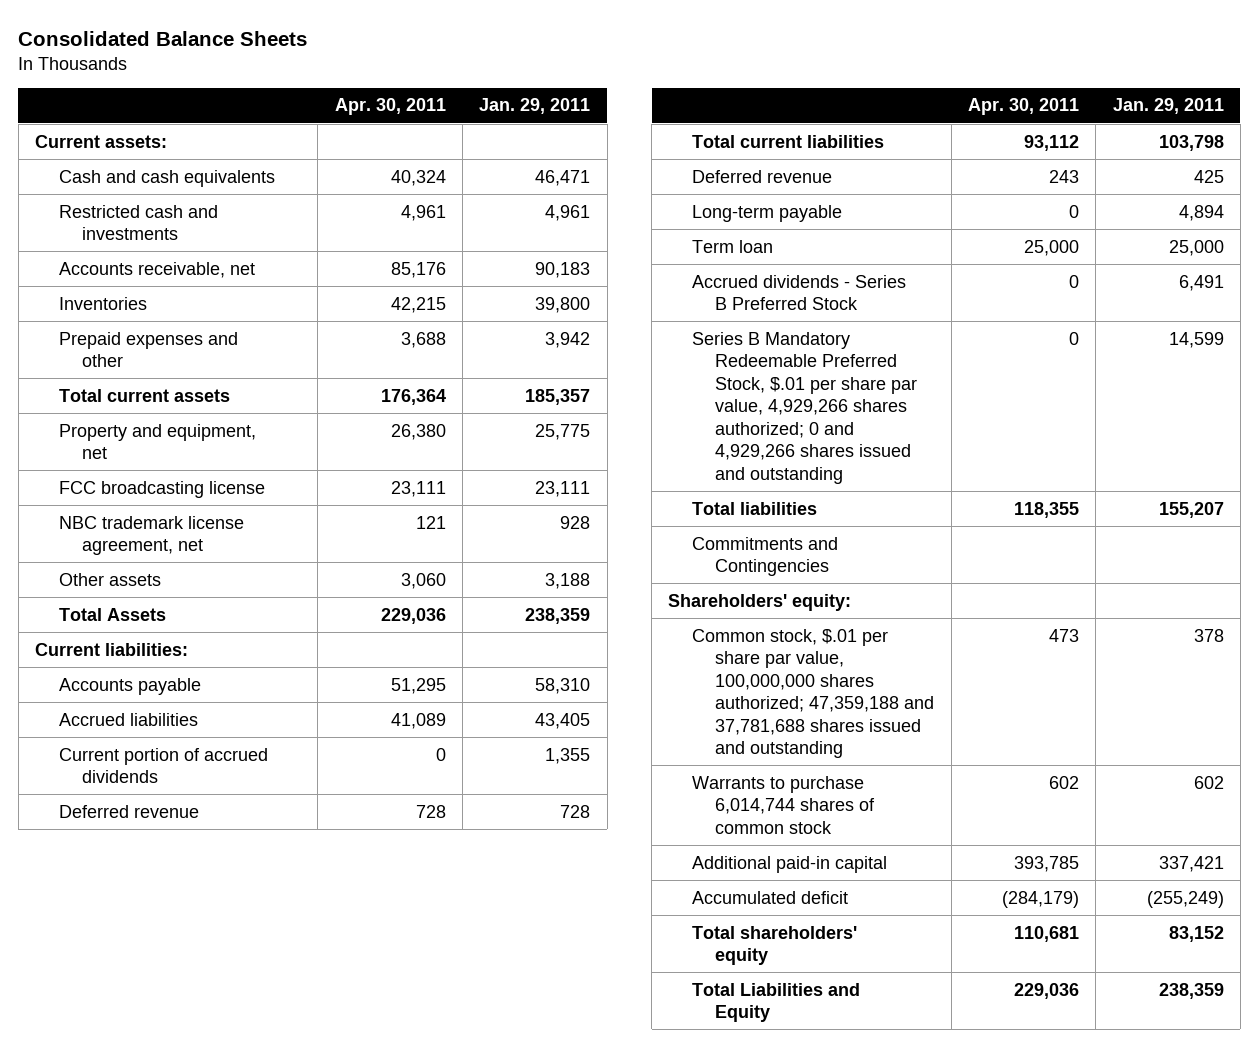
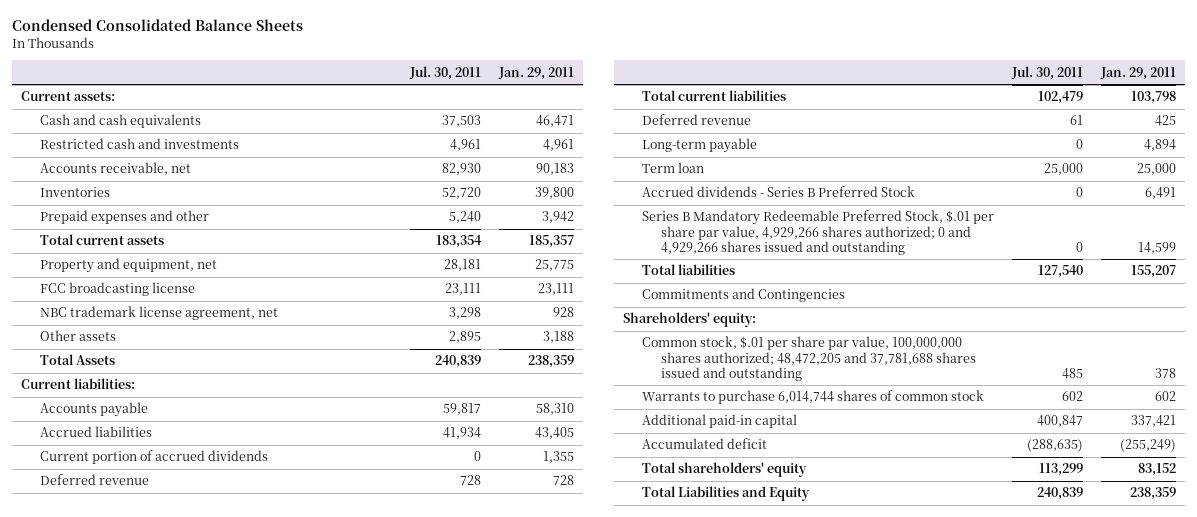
[18,30,308,46] Consolidated Balance Sheets -> [12,19,304,32] Condensed Consolidated Balance Sheets
[334,98,446,116] Apr. 30, 2011 -> none
none -> [409,65,482,80] Jul. 30, 2011
[691,628,935,759] Common stock, $.01 per share par value, 100,000,000 shares authorized; 47,359,188 and 37,781,688 shares issued and outstanding -> [641,336,976,381] Common stock, $.01 per share par value, 100,000,000 shares authorized; 48,472,205 and 37,781,688 shares issued and outstanding

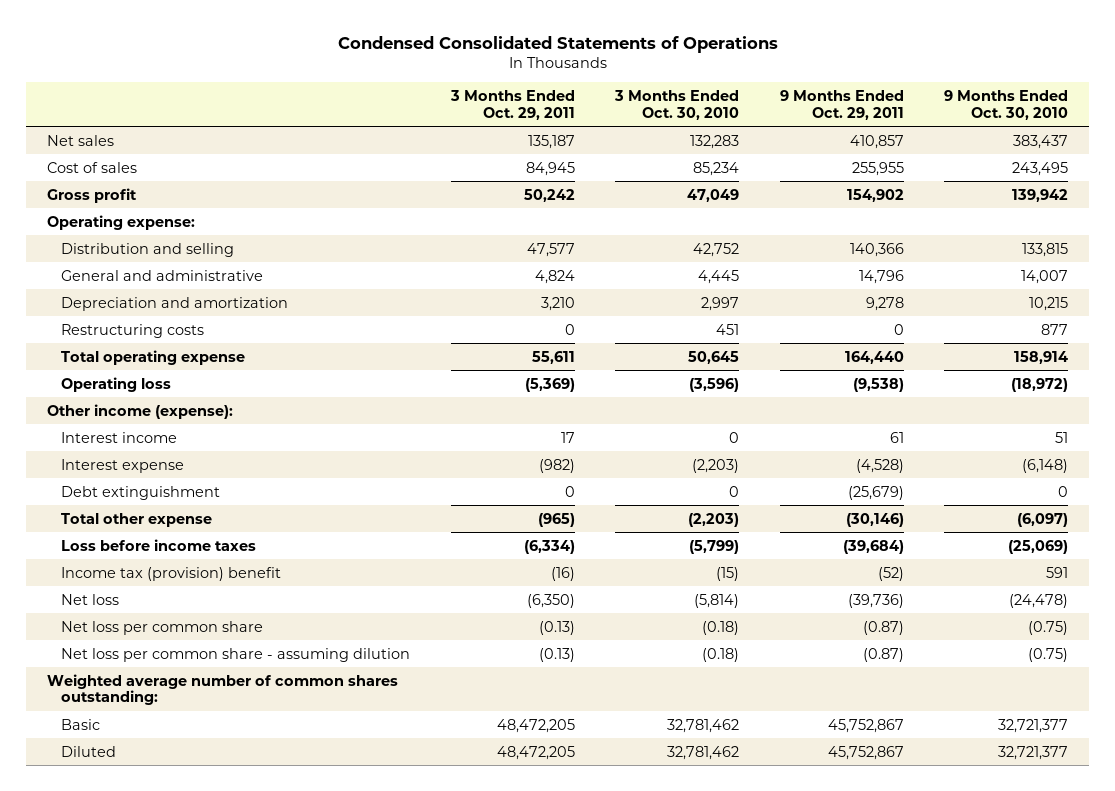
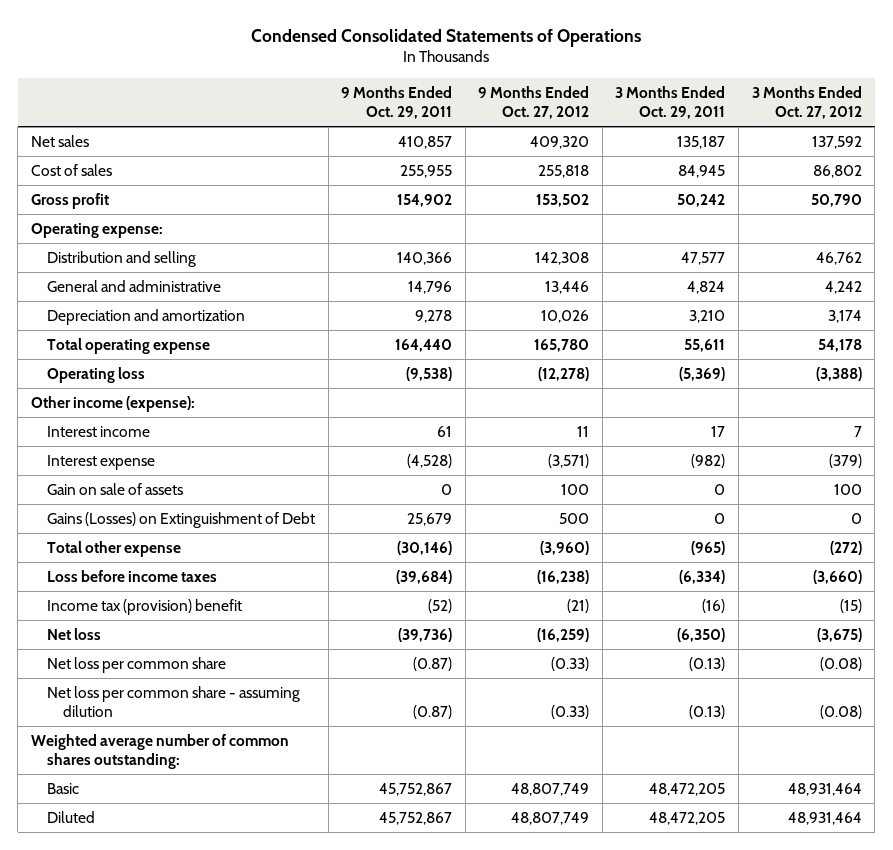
[614,89,740,120] 3 Months Ended Oct. 30, 2010 -> none
[944,89,1069,120] 9 Months Ended Oct. 30, 2010 -> none
none -> [478,85,590,119] 9 Months Ended Oct. 27, 2012
none -> [751,85,862,119] 3 Months Ended Oct. 27, 2012
[60,323,204,338] Restructuring costs -> none
none -> [46,482,183,495] Gain on sale of assets
[60,485,220,500] Debt extinguishment -> [46,511,315,528] Gains (Losses) on Extinguishment of Debt
[847,485,904,500] (25,679) -> [407,512,453,526] 25,679

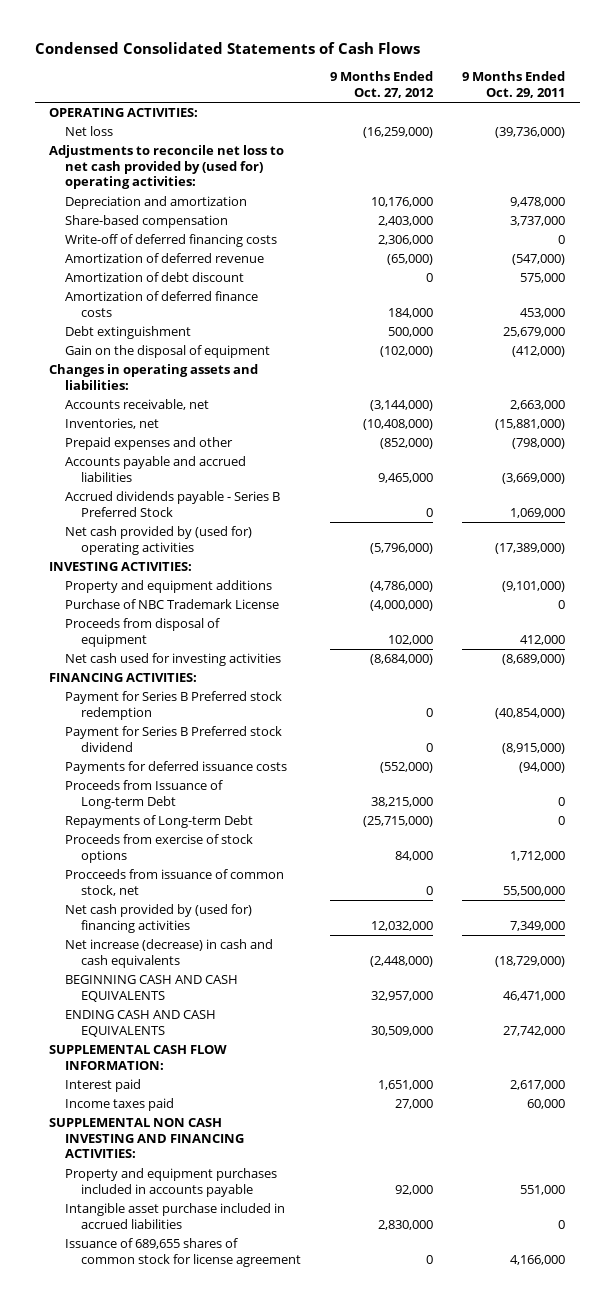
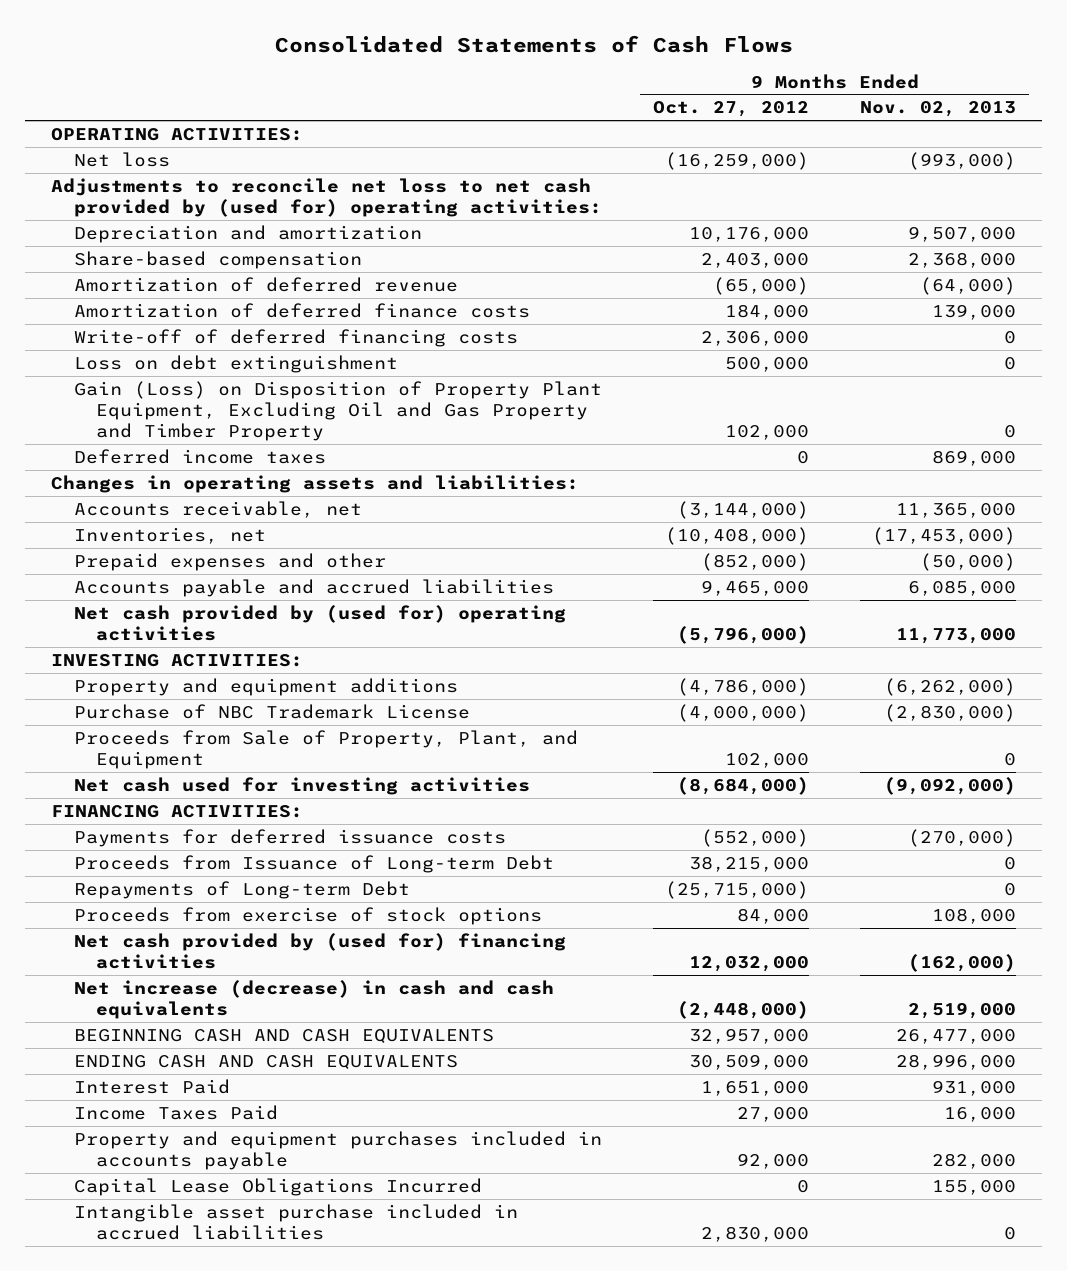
[34,42,420,55] Condensed Consolidated Statements of Cash Flows -> [274,34,793,53] Consolidated Statements of Cash Flows
[461,71,565,98] 9 Months Ended Oct. 29, 2011 -> none
none -> [860,101,1017,118] Nov. 02, 2013
[64,272,244,283] Amortization of debt discount -> none
[64,234,277,248] Write-off of deferred financing costs -> [73,328,518,347] Write-off of deferred financing costs
[64,326,191,340] Debt extinguishment -> [73,354,398,373] Loss on debt extinguishment
[64,345,270,359] Gain on the disposal of equipment -> [73,380,602,442] Gain (Loss) on Disposition of Property Plant Equipment, Excluding Oil and Gas Property and Timber Property
[379,346,433,358] (102,000) -> [725,425,810,441] 102,000
none -> [73,448,326,464] Deferred income taxes
[64,491,280,517] Accrued dividends payable - Series B Preferred Stock -> none
[64,618,220,647] Proceeds from disposal of equipment -> [73,729,578,770] Proceeds from Sale of Property, Plant, and Equipment
[64,691,282,720] Payment for Series B Preferred stock redemption -> none
[64,726,282,752] Payment for Series B Preferred stock dividend -> none
[64,869,284,896] Procceeds from issuance of common stock, net -> none
[49,1045,228,1070] SUPPLEMENTAL CASH FLOW INFORMATION: -> none
[49,1118,244,1159] SUPPLEMENTAL NON CASH INVESTING AND FINANCING ACTIVITIES: -> none
[64,1079,141,1093] Interest paid -> [73,1078,230,1094] Interest Paid
[64,1098,174,1112] Income taxes paid -> [73,1104,278,1120] Income Taxes Paid
none -> [73,1177,482,1196] Capital Lease Obligations Incurred
[64,1238,301,1267] Issuance of 689,655 shares of common stock for license agreement -> none

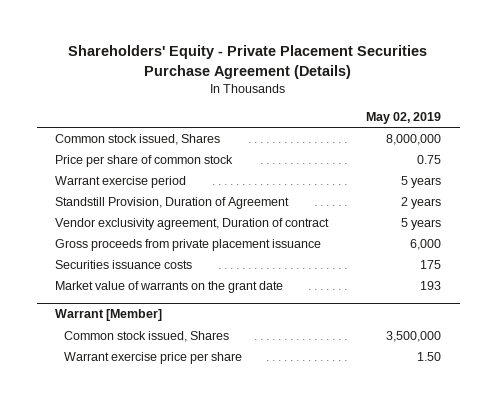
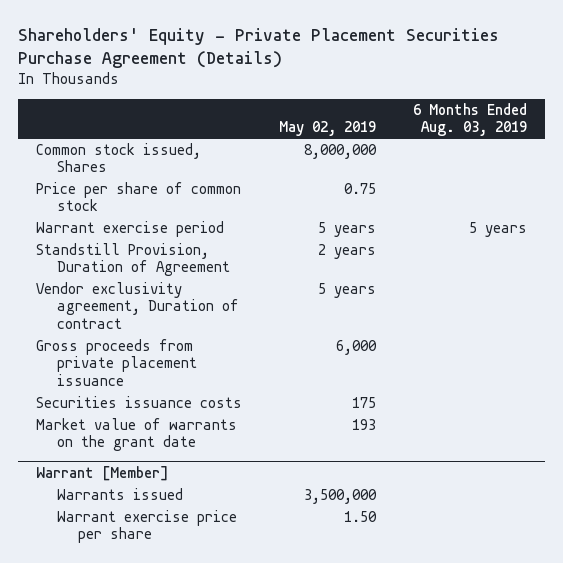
none -> [412,102,527,137] 6 Months Ended Aug. 03, 2019
[64,330,230,342] Common stock issued, Shares -> none
none -> [57,488,184,501] Warrants issued

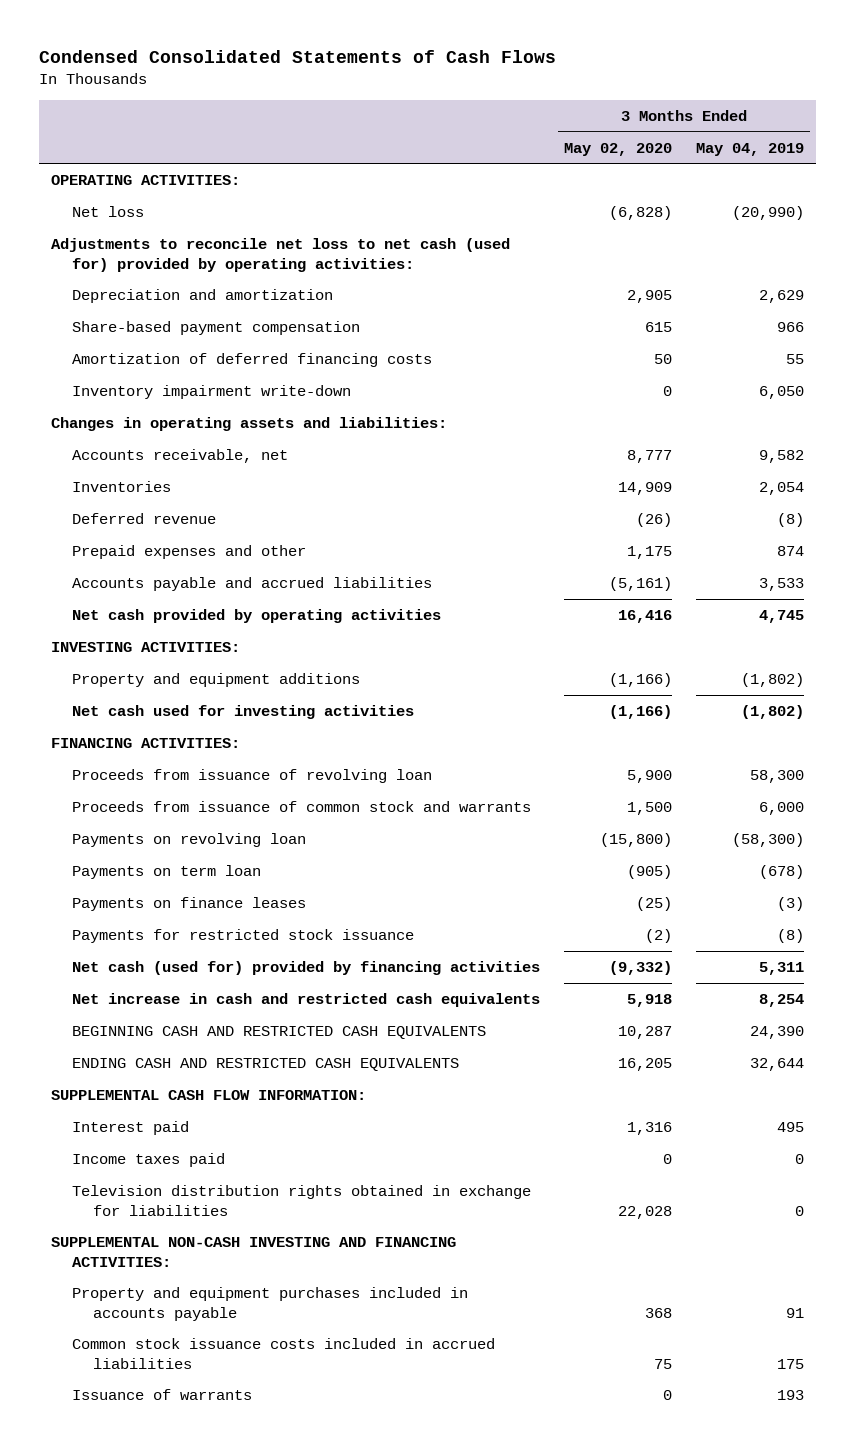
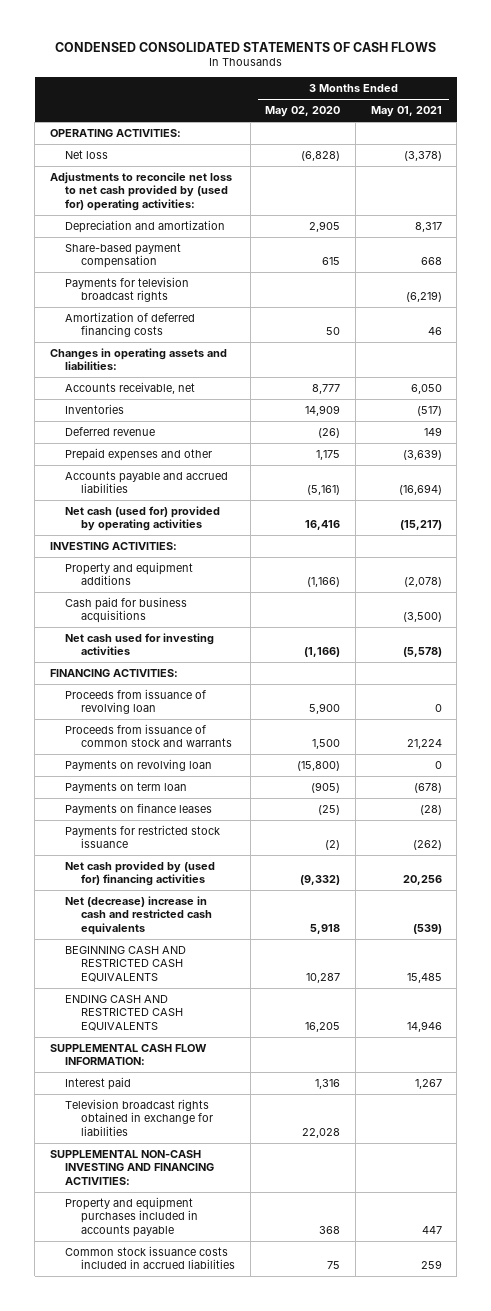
[38,49,556,63] Condensed Consolidated Statements of Cash Flows -> [54,41,436,52] CONDENSED CONSOLIDATED STATEMENTS OF CASH FLOWS
[695,142,804,156] May 04, 2019 -> none
none -> [370,106,442,118] May 01, 2021
[50,238,510,272] Adjustments to reconcile net loss to net cash (used for) provided by operating activities: -> [49,171,232,211] Adjustments to reconcile net loss to net cash provided by (used for) operating activities:
none -> [65,276,190,303] Payments for television broadcast rights
[71,385,351,400] Inventory impairment write-down -> none
[71,609,441,624] Net cash provided by operating activities -> [65,505,221,532] Net cash (used for) provided by operating activities
none -> [65,596,188,624] Cash paid for business acquisitions
[71,961,540,976] Net cash (used for) provided by financing activities -> [65,860,216,887] Net cash provided by (used for) financing activities
[71,993,540,1008] Net increase in cash and restricted cash equivalents -> [65,895,212,935] Net (decrease) increase in cash and restricted cash equivalents
[71,1153,225,1168] Income taxes paid -> none
[71,1185,531,1216] Television distribution rights obtained in exchange for liabilities -> [65,1098,213,1136] Television broadcast rights obtained in exchange for liabilities
[71,1389,252,1401] Issuance of warrants -> none

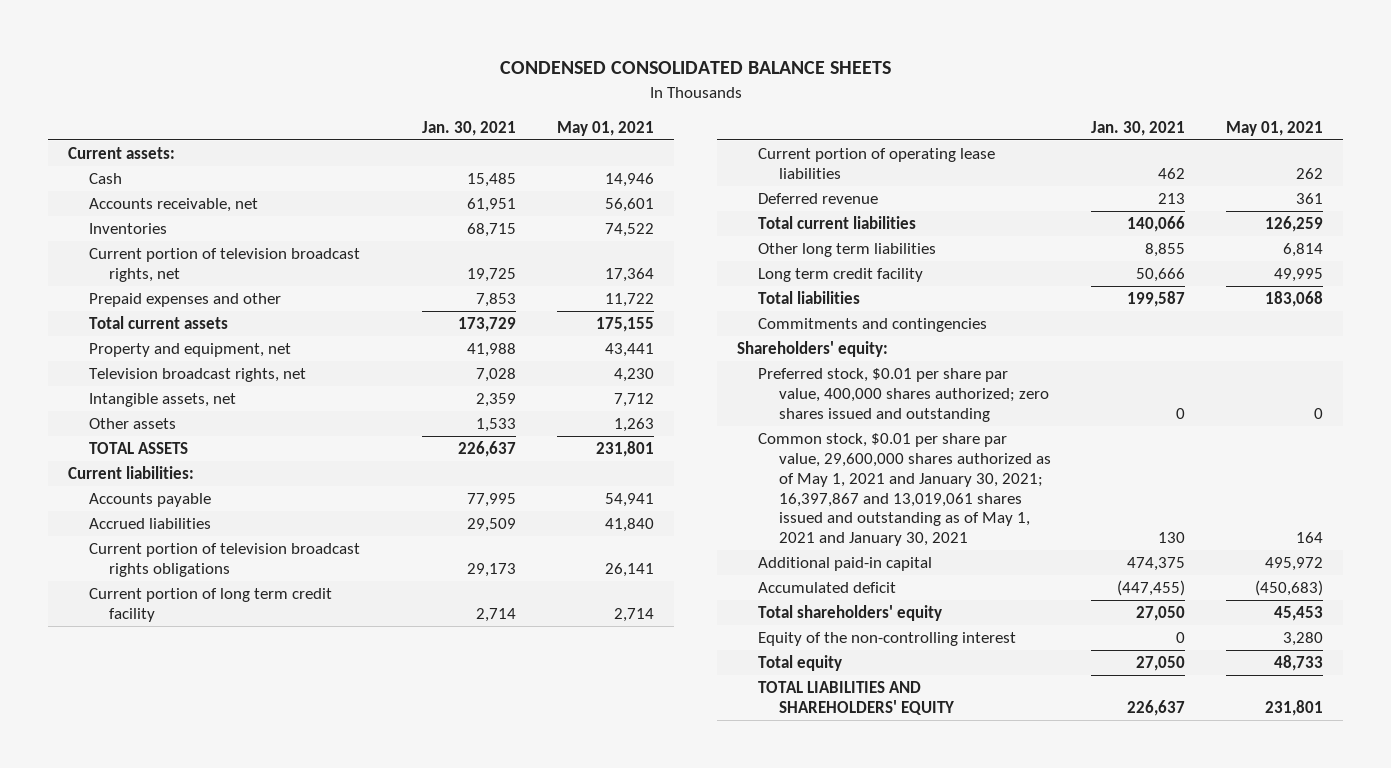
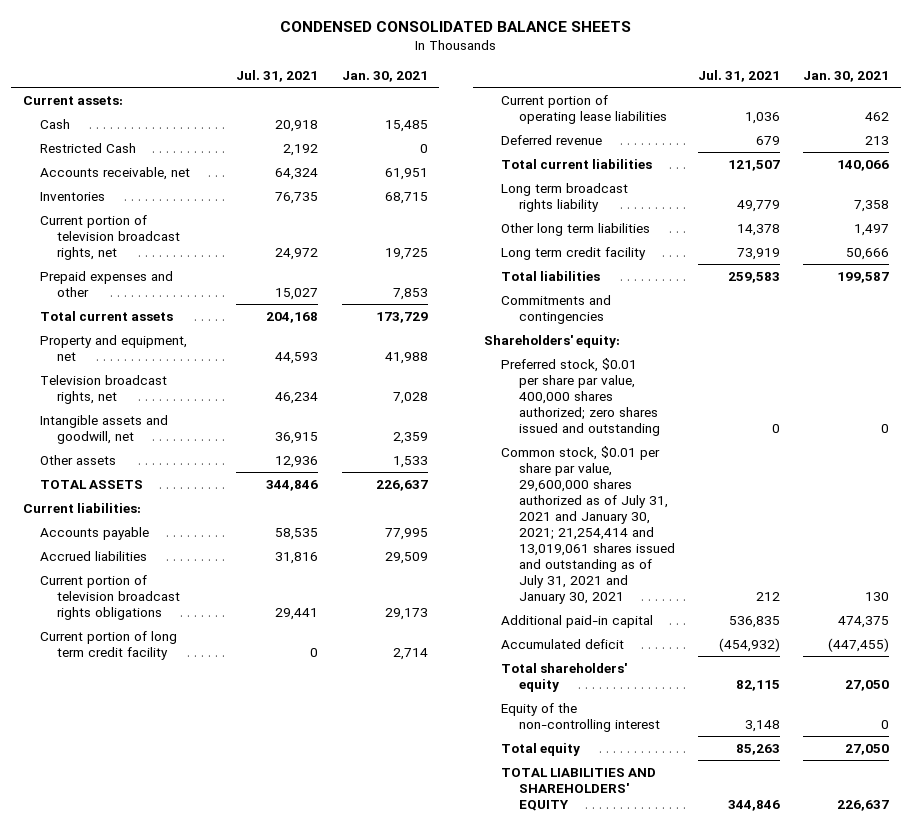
[556,120,654,136] May 01, 2021 -> none
none -> [236,69,319,82] Jul. 31, 2021
none -> [39,142,136,153] Restricted Cash
[88,393,236,408] Intangible assets, net -> [39,414,168,444] Intangible assets and goodwill, net
none -> [501,182,629,212] Long term broadcast rights liability
[1145,243,1186,258] 8,855 -> [854,223,890,236] 1,497
[758,433,1051,547] Common stock, $0.01 per share par value, 29,600,000 shares authorized as of May 1, 2021 and January 30, 2021; 16,397,867 and 13,019,061 shares issued and outstanding as of May 1, 2021 and January 30, 2021 -> [501,445,675,604] Common stock, $0.01 per share par value, 29,600,000 shares authorized as of July 31, 2021 and January 30, 2021; 21,254,414 and 13,019,061 shares issued and outstanding as of July 31, 2021 and January 30, 2021

